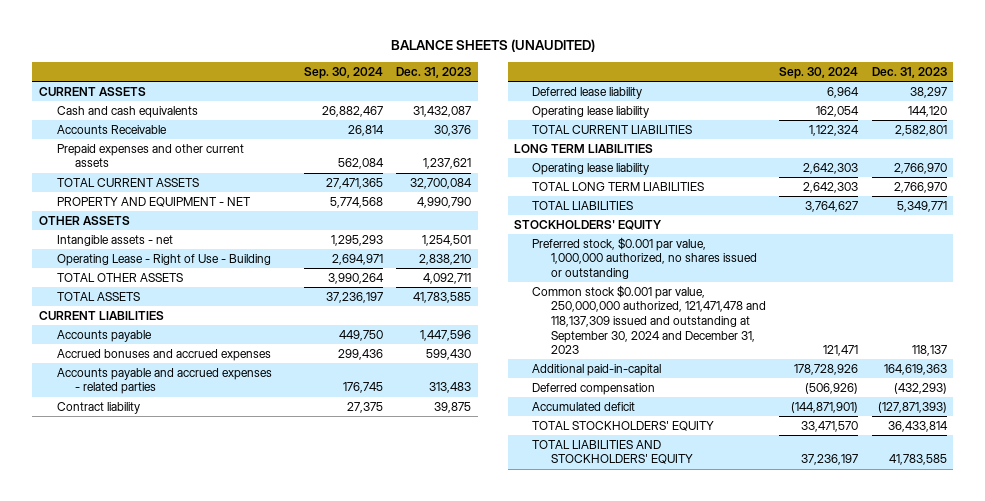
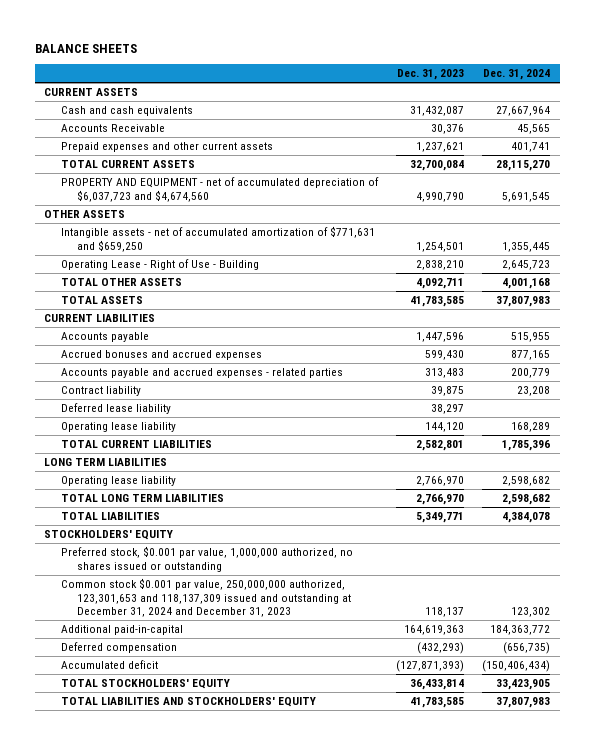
[390,39,595,53] BALANCE SHEETS (UNAUDITED) -> [35,43,138,53] BALANCE SHEETS
[303,67,383,80] Sep. 30, 2024 -> none
none -> [483,69,551,81] Dec. 31, 2024
[56,196,251,207] PROPERTY AND EQUIPMENT - NET -> [60,177,379,202] PROPERTY AND EQUIPMENT - net of accumulated depreciation of $6,037,723 and $4,674,560
[56,234,173,246] Intangible assets - net -> [60,226,375,252] Intangible assets - net of accumulated amortization of $771,631 and $659,250
[532,284,766,355] Common stock $0.001 par value, 250,000,000 authorized, 121,471,478 and 118,137,309 issued and outstanding at September 30, 2024 and December 31, 2023 -> [60,578,352,618] Common stock $0.001 par value, 250,000,000 authorized, 123,301,653 and 118,137,309 issued and outstanding at December 31, 2024 and December 31, 2023

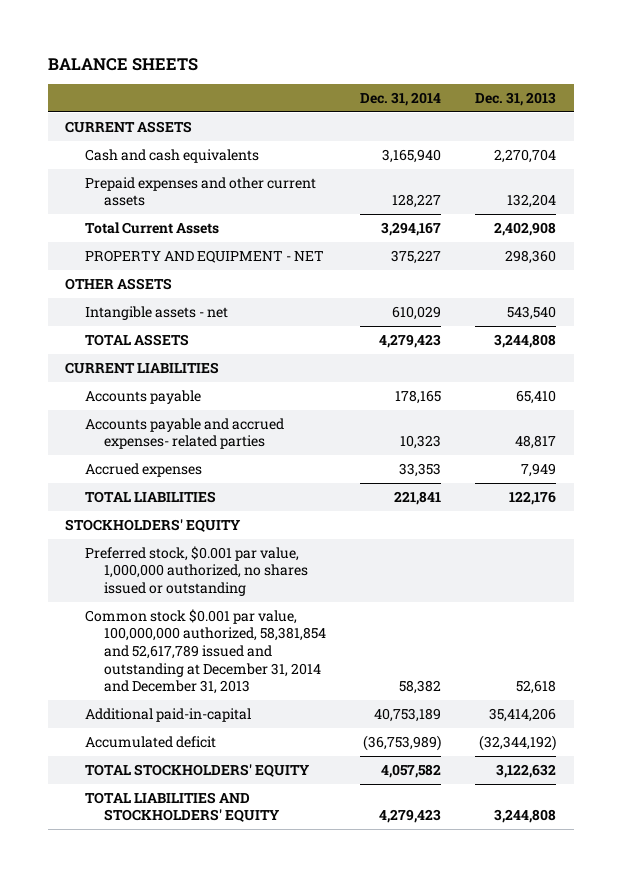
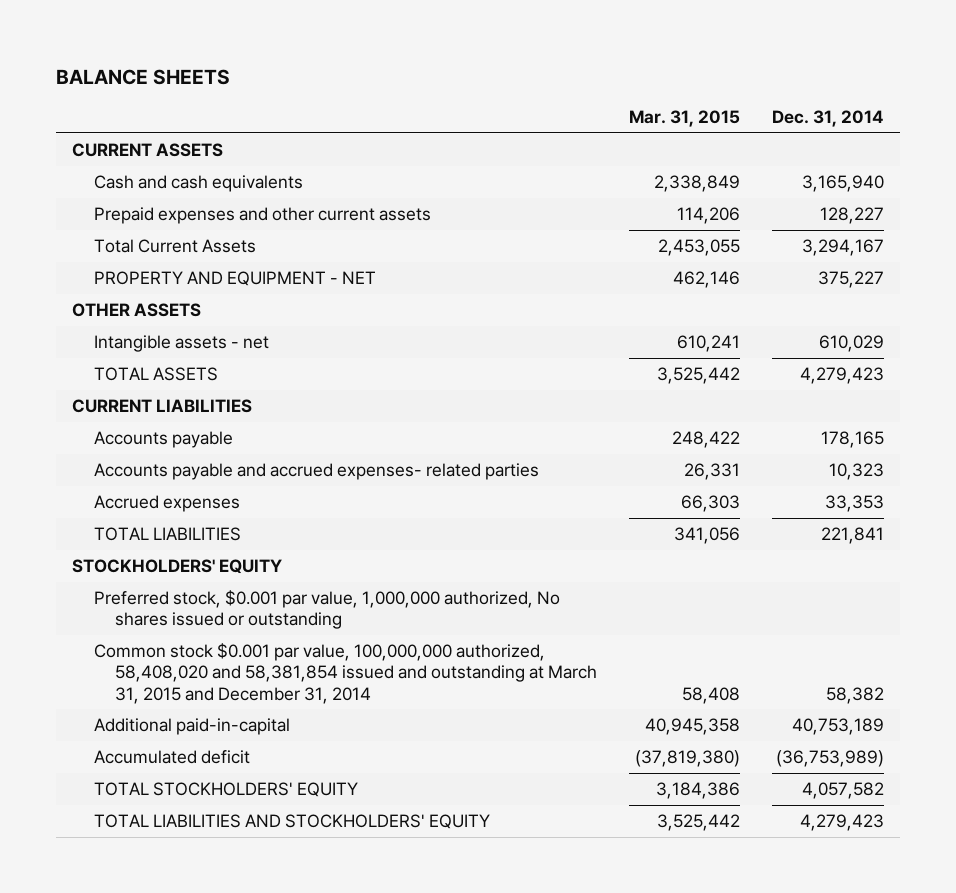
[475,92,557,107] Dec. 31, 2013 -> none
none -> [629,110,741,128] Mar. 31, 2015
[84,545,309,597] Preferred stock, $0.001 par value, 1,000,000 authorized, no shares issued or outstanding -> [93,590,560,630] Preferred stock, $0.001 par value, 1,000,000 authorized, No shares issued or outstanding
[84,608,327,695] Common stock $0.001 par value, 100,000,000 authorized, 58,381,854 and 52,617,789 issued and outstanding at December 31, 2014 and December 31, 2013 -> [93,643,598,704] Common stock $0.001 par value, 100,000,000 authorized, 58,408,020 and 58,381,854 issued and outstanding at March 31, 2015 and December 31, 2014

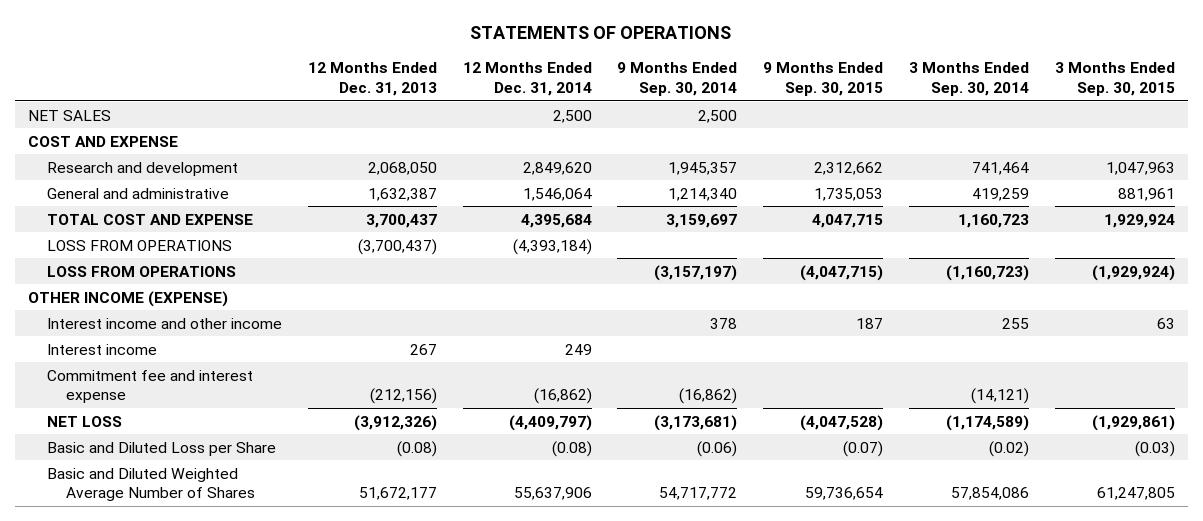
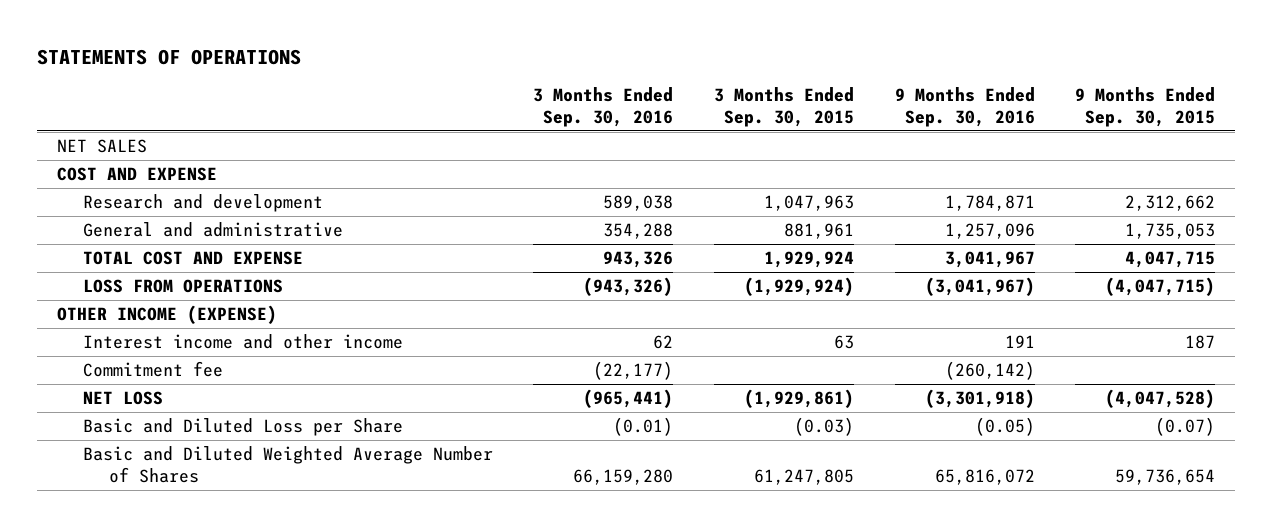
[307,62,437,97] 12 Months Ended Dec. 31, 2013 -> none
[462,62,592,97] 12 Months Ended Dec. 31, 2014 -> none
[617,62,738,97] 9 Months Ended Sep. 30, 2014 -> none
[908,62,1029,97] 3 Months Ended Sep. 30, 2014 -> none
none -> [533,86,674,127] 3 Months Ended Sep. 30, 2016
none -> [894,86,1035,127] 9 Months Ended Sep. 30, 2016
[47,239,233,251] LOSS FROM OPERATIONS -> none
[47,343,158,355] Interest income -> none
[47,369,254,404] Commitment fee and interest expense -> [82,361,223,378] Commitment fee

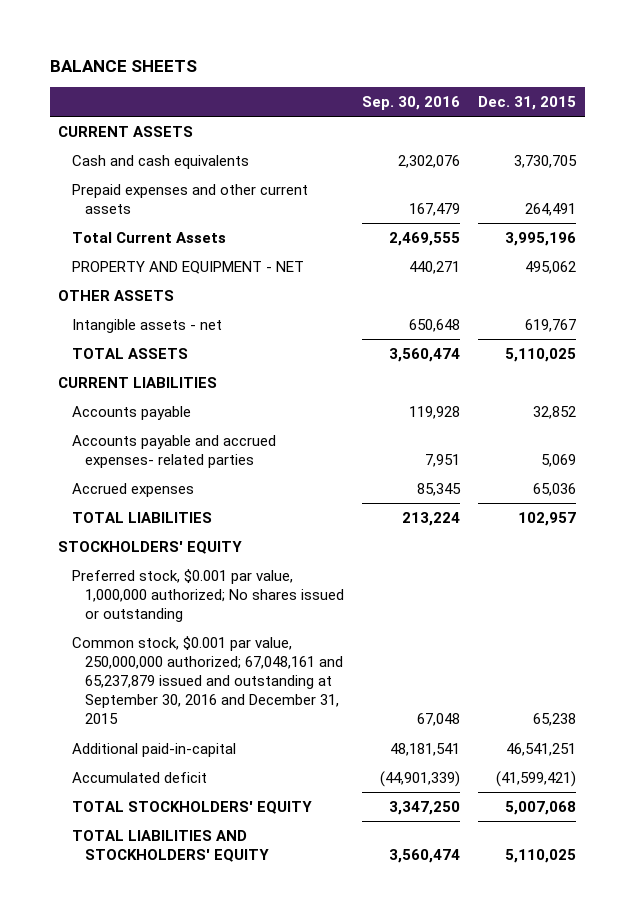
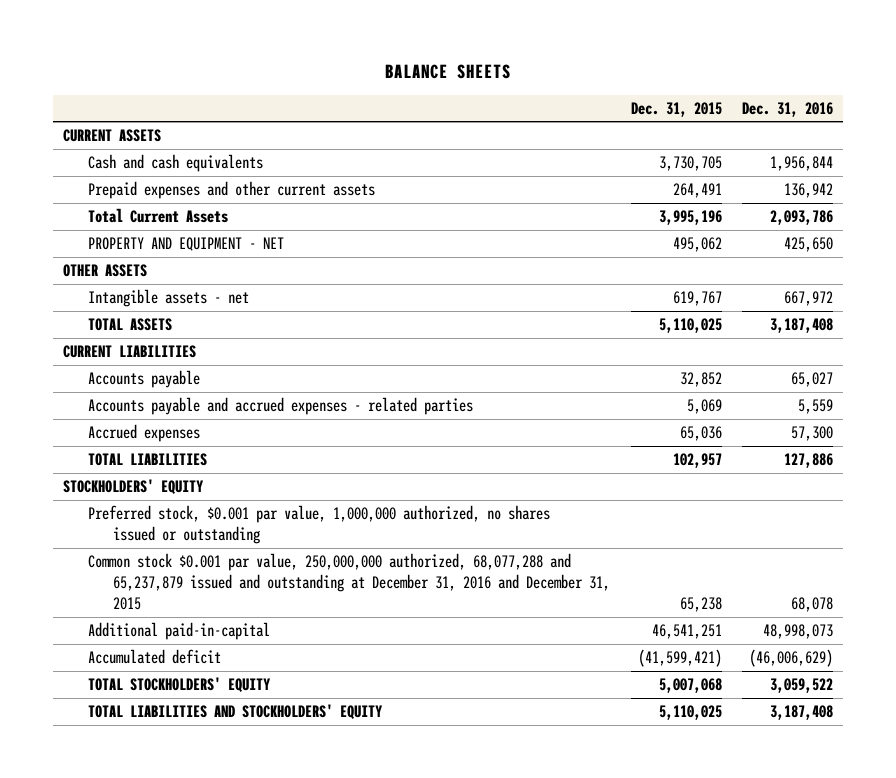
[362,95,461,110] Sep. 30, 2016 -> none
none -> [741,101,833,117] Dec. 31, 2016
[71,434,276,468] Accounts payable and accrued expenses- related parties -> [88,397,474,416] Accounts payable and accrued expenses - related parties
[71,568,345,623] Preferred stock, $0.001 par value, 1,000,000 authorized; No shares issued or outstanding -> [88,505,551,545] Preferred stock, $0.001 par value, 1,000,000 authorized, no shares issued or outstanding
[71,635,344,725] Common stock, $0.001 par value, 250,000,000 authorized; 67,048,161 and 65,237,879 issued and outstanding at September 30, 2016 and December 31, 2015 -> [88,553,611,610] Common stock $0.001 par value, 250,000,000 authorized, 68,077,288 and 65,237,879 issued and outstanding at December 31, 2016 and December 31, 2015

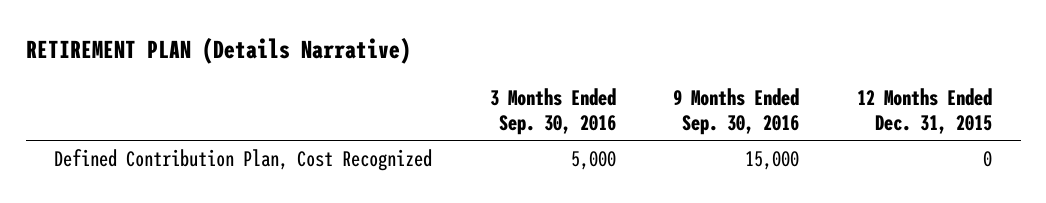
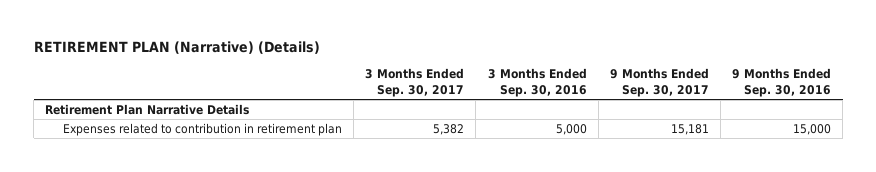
[25,37,411,65] RETIREMENT PLAN (Details Narrative) -> [33,41,320,55] RETIREMENT PLAN (Narrative) (Details)
[856,88,992,134] 12 Months Ended Dec. 31, 2015 -> none
none -> [365,68,465,98] 3 Months Ended Sep. 30, 2017
none -> [609,68,709,98] 9 Months Ended Sep. 30, 2017
none -> [45,103,250,115] Retirement Plan Narrative Details
[54,149,433,172] Defined Contribution Plan, Cost Recognized -> [62,122,342,136] Expenses related to contribution in retirement plan

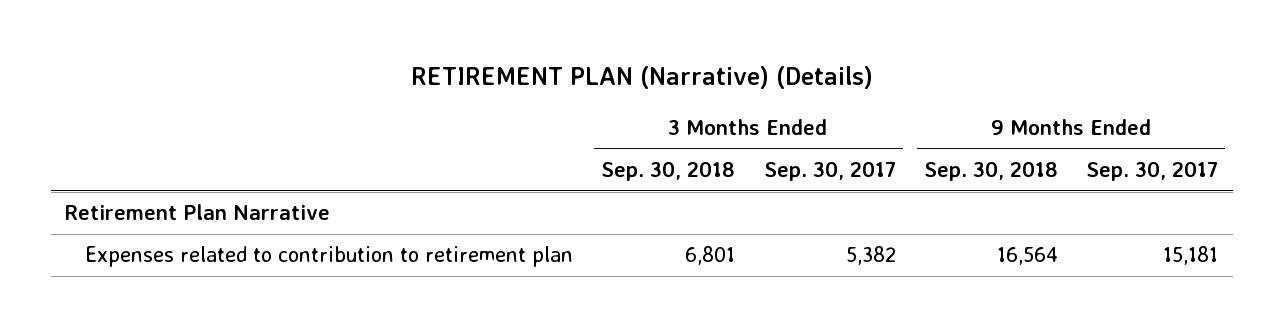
[487,68,587,98] 3 Months Ended Sep. 30, 2016 -> none
[732,68,832,98] 9 Months Ended Sep. 30, 2016 -> none
none -> [601,161,736,182] Sep. 30, 2018
none -> [923,161,1058,182] Sep. 30, 2018
[45,103,250,115] Retirement Plan Narrative Details -> [65,204,331,221] Retirement Plan Narrative
[62,122,342,136] Expenses related to contribution in retirement plan -> [84,246,573,268] Expenses related to contribution to retirement plan

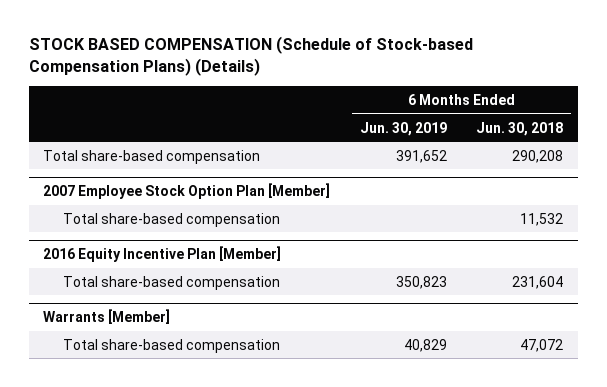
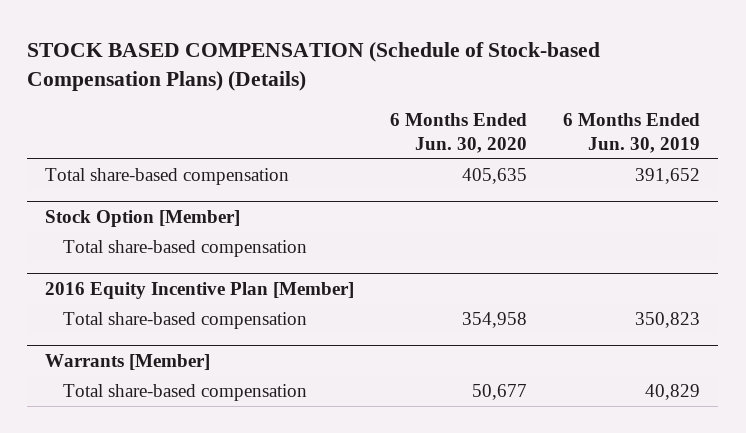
[476,121,564,136] Jun. 30, 2018 -> none
none -> [390,113,528,153] 6 Months Ended Jun. 30, 2020
[43,182,331,199] 2007 Employee Stock Option Plan [Member] -> [45,210,241,228] Stock Option [Member]

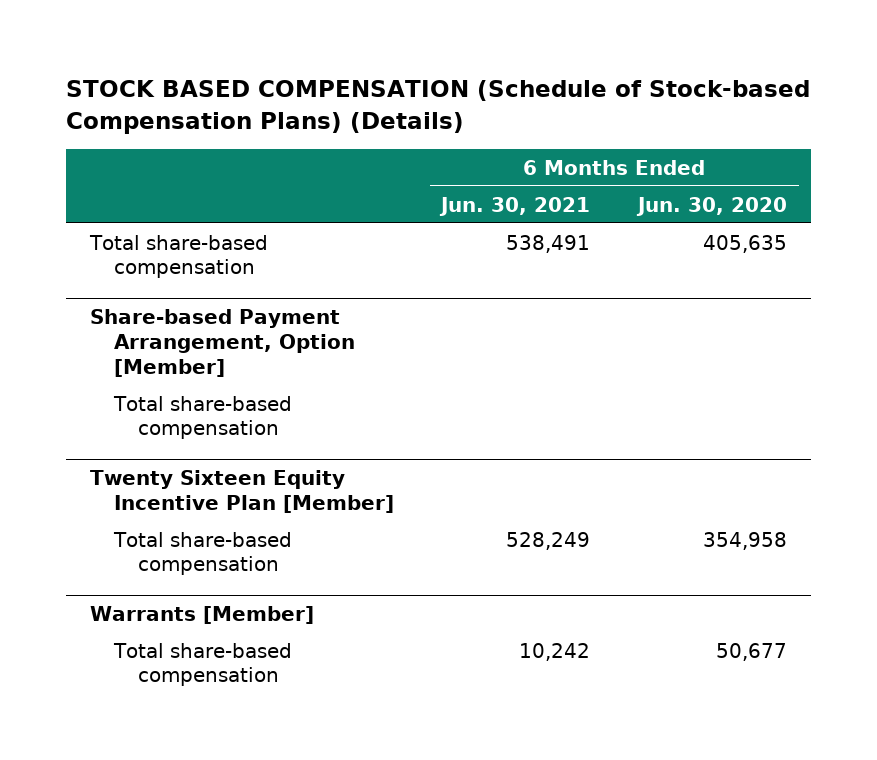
[563,113,701,153] 6 Months Ended Jun. 30, 2019 -> none
none -> [439,196,591,216] Jun. 30, 2021
[45,210,241,228] Stock Option [Member] -> [89,309,355,377] Share-based Payment Arrangement, Option [Member]
[45,282,355,300] 2016 Equity Incentive Plan [Member] -> [89,470,394,513] Twenty Sixteen Equity Incentive Plan [Member]

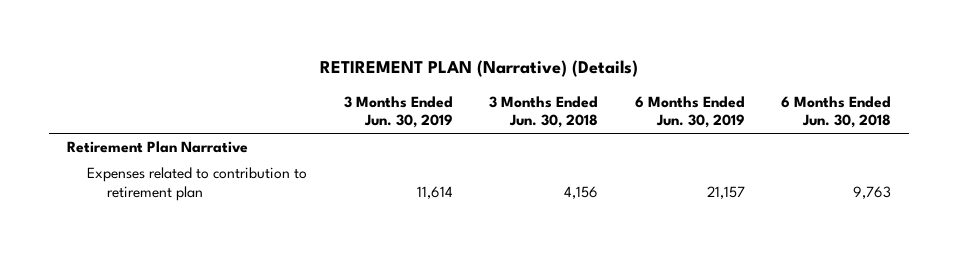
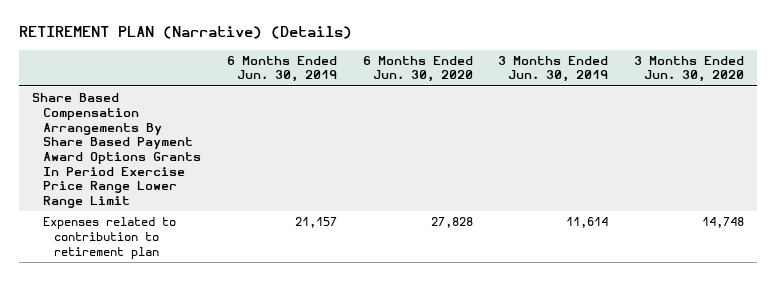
[489,95,599,129] 3 Months Ended Jun. 30, 2018 -> none
[781,95,892,129] 6 Months Ended Jun. 30, 2018 -> none
none -> [362,55,473,83] 6 Months Ended Jun. 30, 2020
none -> [634,55,745,83] 3 Months Ended Jun. 30, 2020
[67,141,249,154] Retirement Plan Narrative -> [31,93,201,208] Share Based Compensation Arrangements By Share Based Payment Award Options Grants In Period Exercise Price Range Lower Range Limit

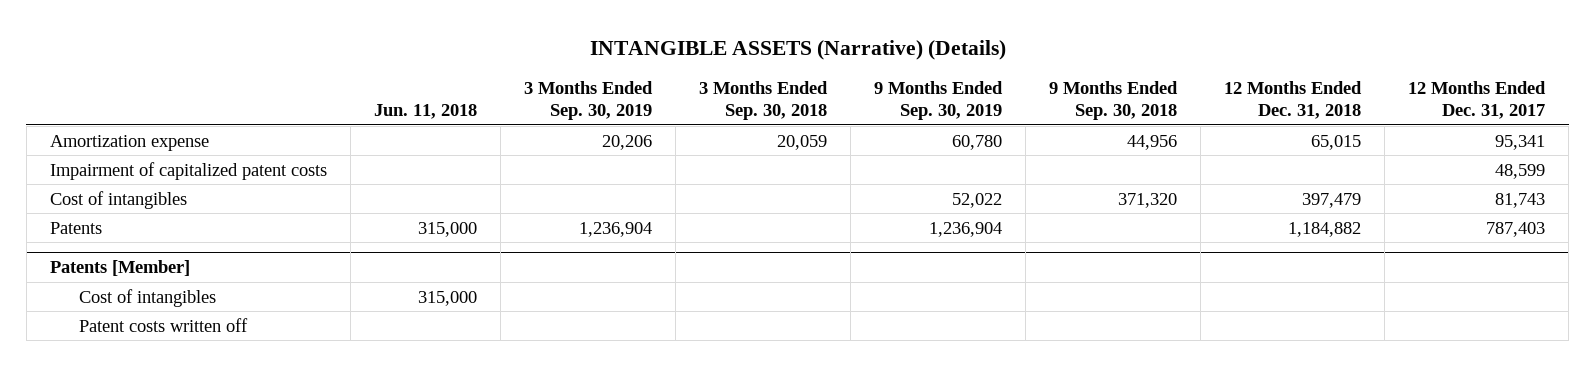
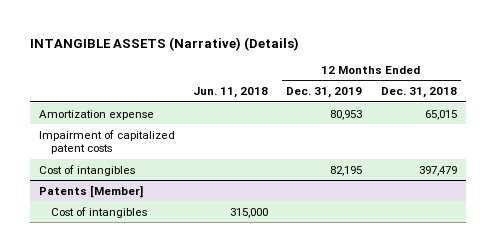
[523,81,653,121] 3 Months Ended Sep. 30, 2019 -> none
[698,81,828,121] 3 Months Ended Sep. 30, 2018 -> none
[874,81,1004,121] 9 Months Ended Sep. 30, 2019 -> none
[1049,81,1179,121] 9 Months Ended Sep. 30, 2018 -> none
[1408,81,1547,120] 12 Months Ended Dec. 31, 2017 -> none
none -> [286,87,363,99] Dec. 31, 2019
[49,221,102,234] Patents -> none
[79,317,249,332] Patent costs written off -> none

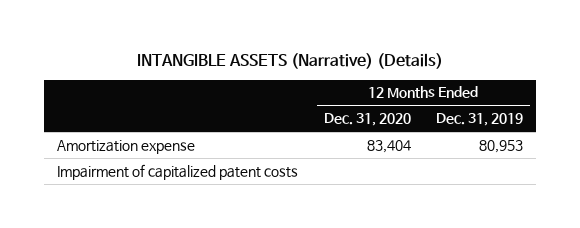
[193,87,269,99] Jun. 11, 2018 -> none
[380,87,457,99] Dec. 31, 2018 -> none
none -> [323,113,411,127] Dec. 31, 2020
[39,164,136,176] Cost of intangibles -> none
[39,184,144,198] Patents [Member] -> none
[50,206,147,218] Cost of intangibles -> none

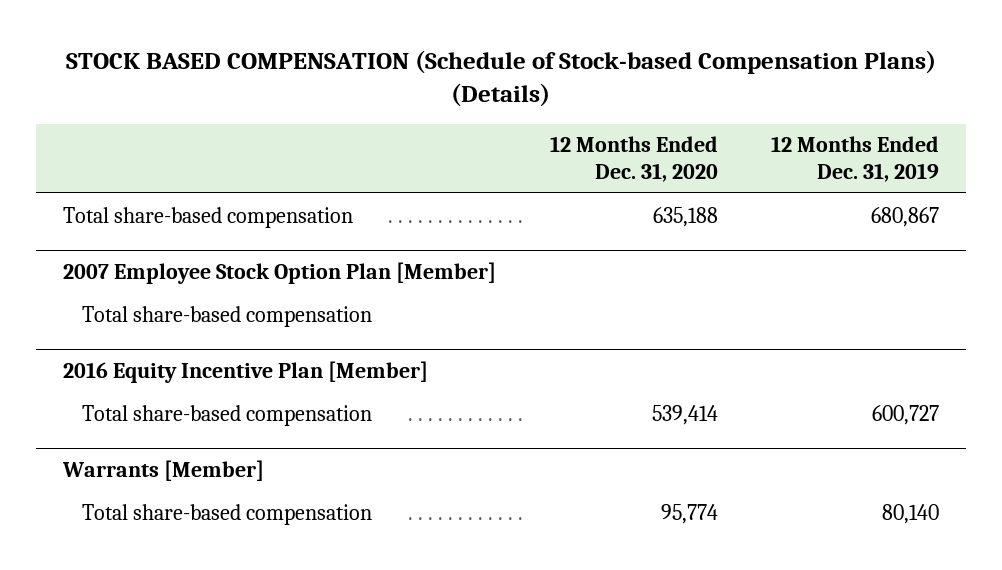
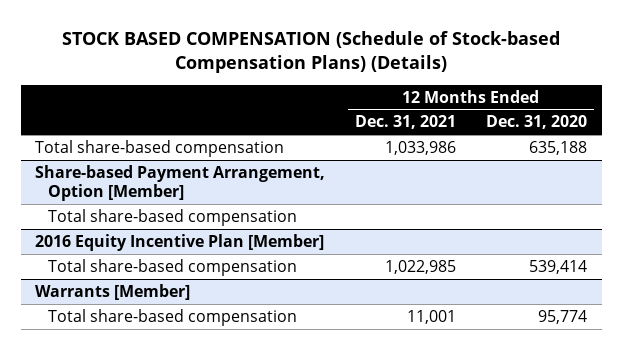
[771,136,940,182] 12 Months Ended Dec. 31, 2019 -> none
none -> [355,115,457,130] Dec. 31, 2021
[62,261,496,284] 2007 Employee Stock Option Plan [Member] -> [35,164,326,202] Share-based Payment Arrangement, Option [Member]

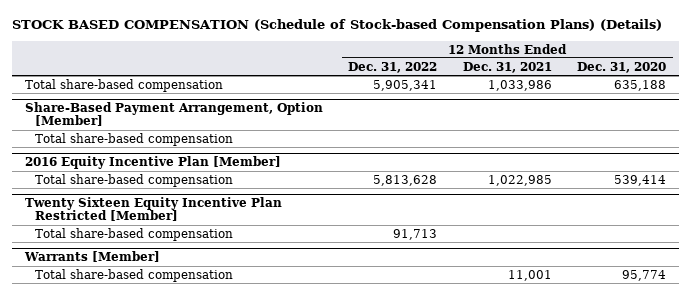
none -> [348,61,438,73] Dec. 31, 2022
[35,164,326,202] Share-based Payment Arrangement, Option [Member] -> [24,102,323,127] Share-Based Payment Arrangement, Option [Member]
none -> [24,197,282,222] Twenty Sixteen Equity Incentive Plan Restricted [Member]
none -> [34,227,233,241] Total share-based compensation

